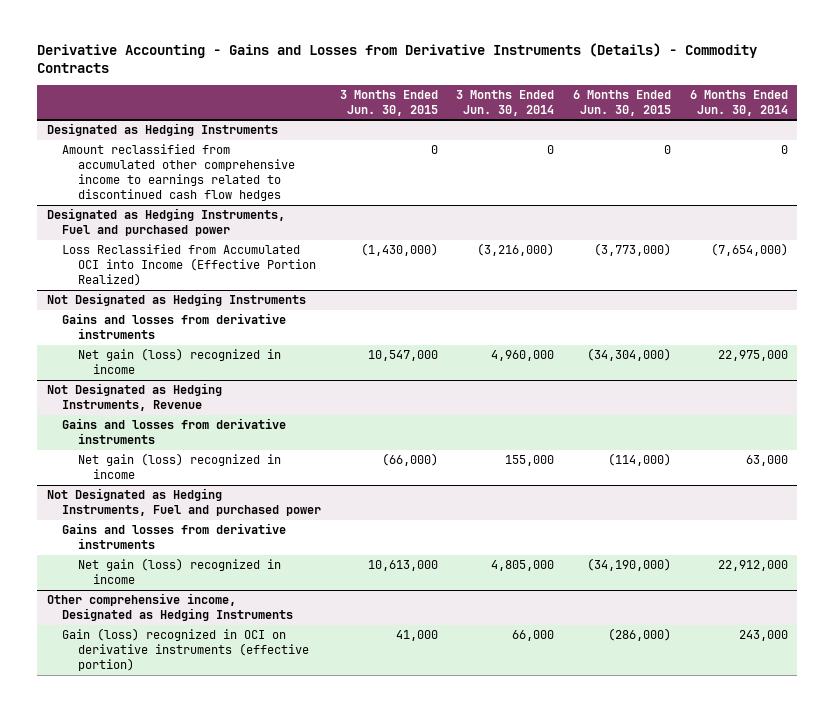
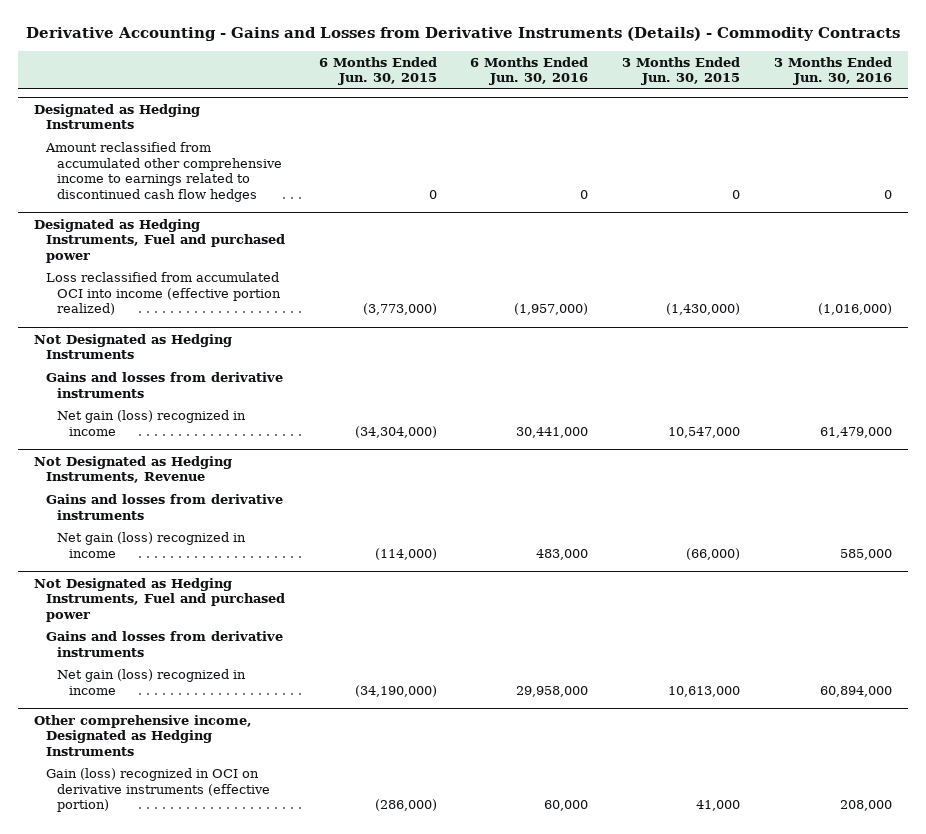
[456,89,555,116] 3 Months Ended Jun. 30, 2014 -> none
[689,89,788,116] 6 Months Ended Jun. 30, 2014 -> none
none -> [470,56,589,86] 6 Months Ended Jun. 30, 2016
none -> [773,56,892,86] 3 Months Ended Jun. 30, 2016
[62,244,316,286] Loss Reclassified from Accumulated OCI into Income (Effective Portion Realized) -> [45,272,282,316] Loss reclassified from accumulated OCI into income (effective portion realized)

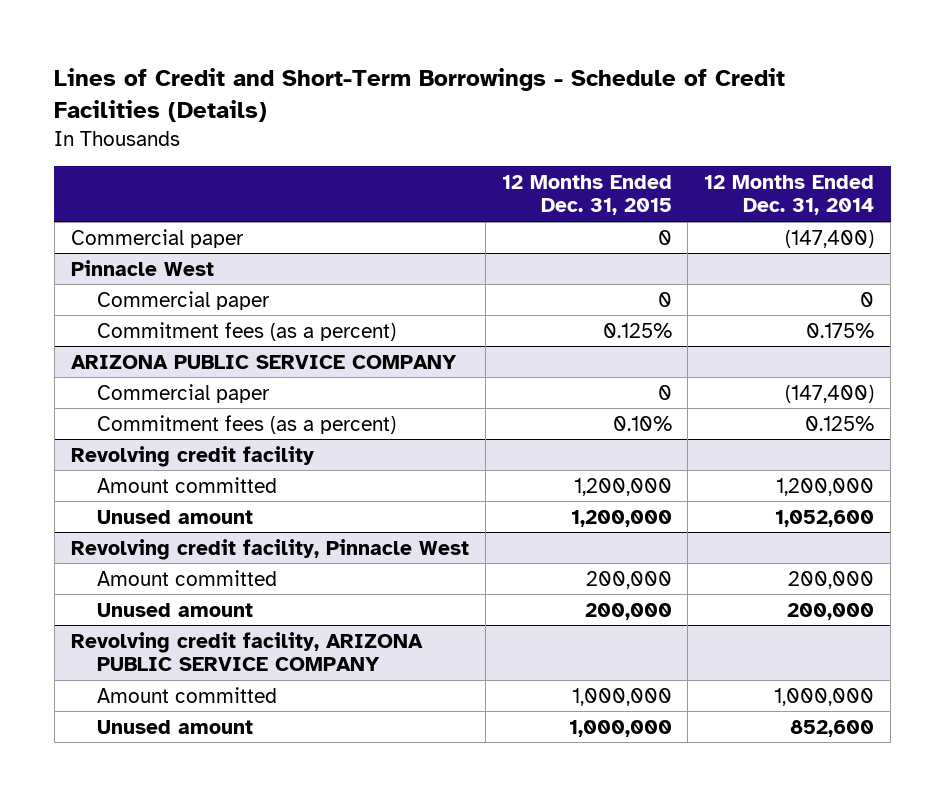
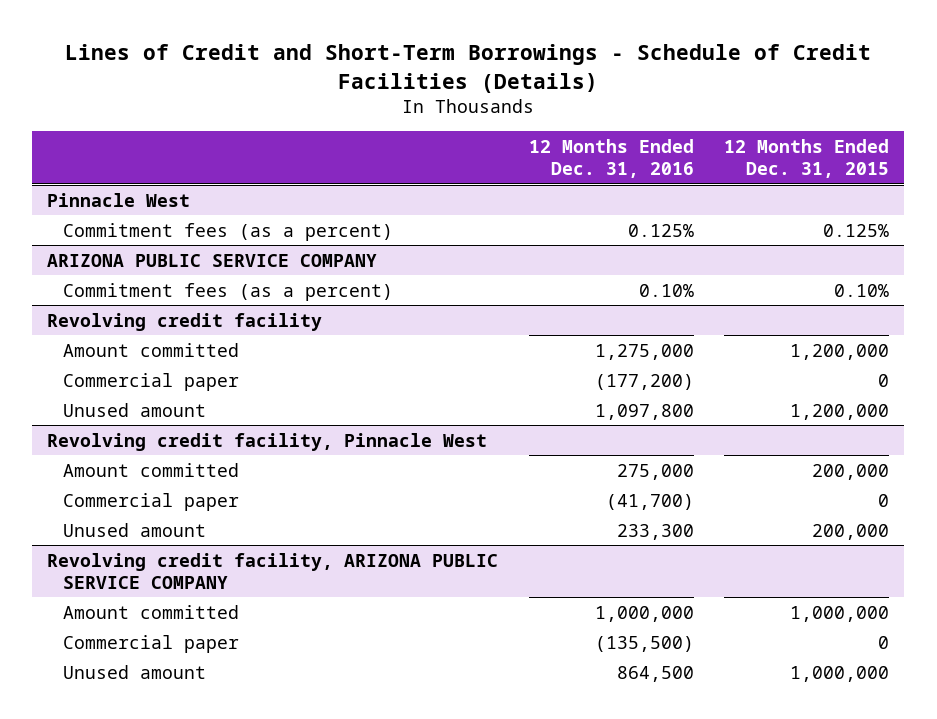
[704,174,875,216] 12 Months Ended Dec. 31, 2014 -> none
none -> [528,139,694,178] 12 Months Ended Dec. 31, 2016
[70,228,244,248] Commercial paper -> none
[96,290,270,310] Commercial paper -> none
[96,383,270,403] Commercial paper -> none
none -> [62,372,239,391] Commercial paper
none -> [62,492,239,511] Commercial paper
none -> [62,634,239,653] Commercial paper

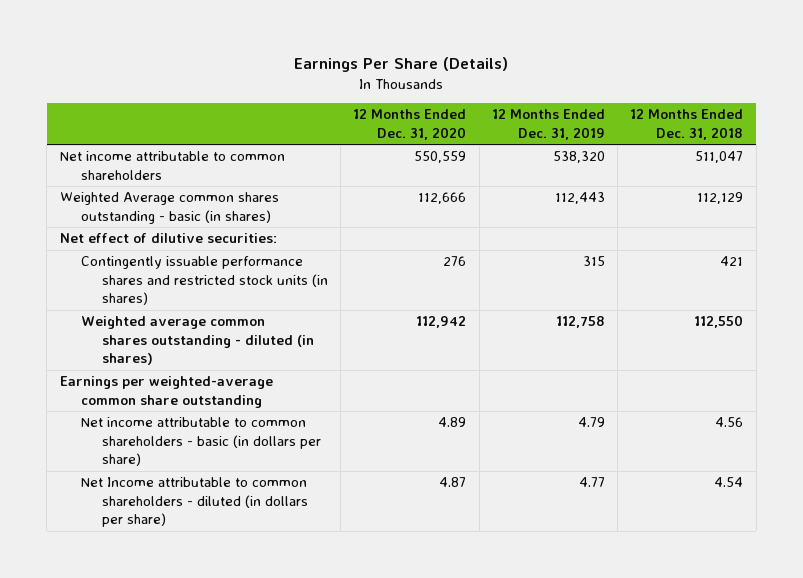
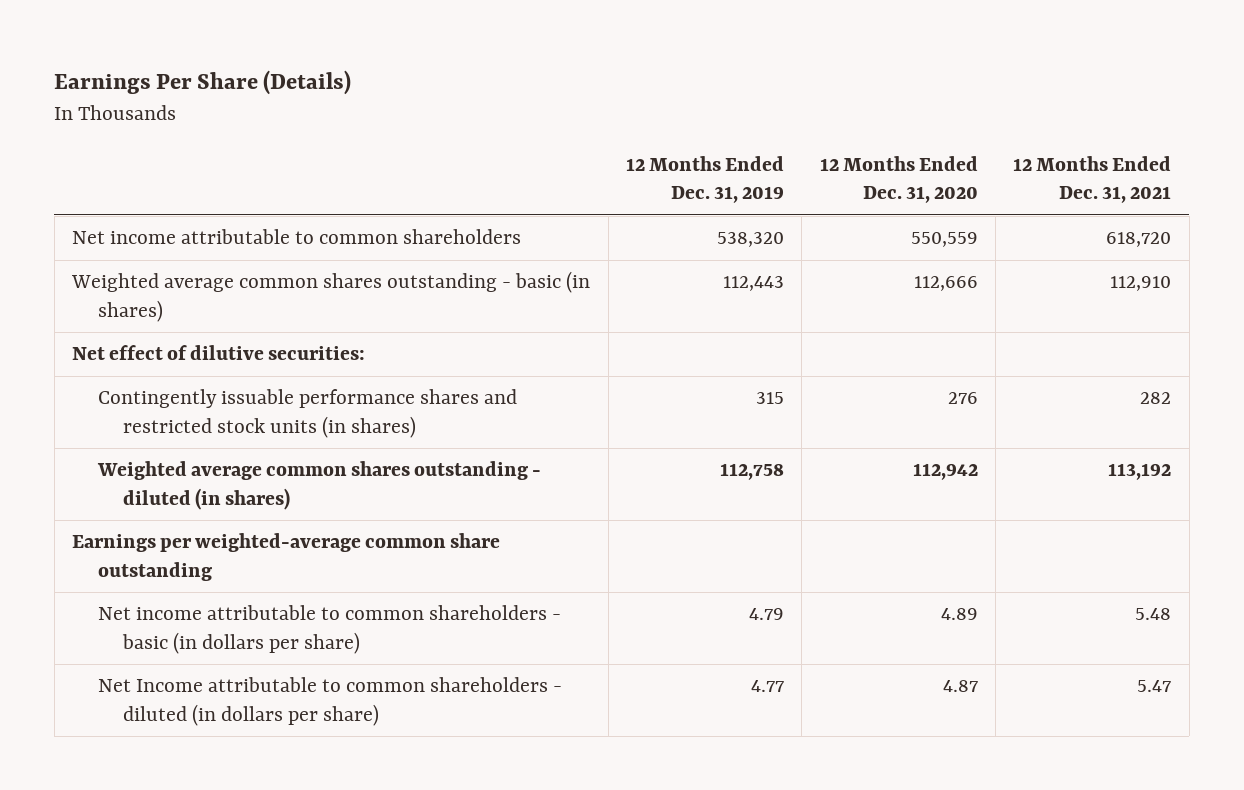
[630,109,744,140] 12 Months Ended Dec. 31, 2018 -> none
none -> [1013,155,1172,204] 12 Months Ended Dec. 31, 2021
[59,192,279,224] Weighted Average common shares outstanding - basic (in shares) -> [71,271,591,322] Weighted average common shares outstanding - basic (in shares)

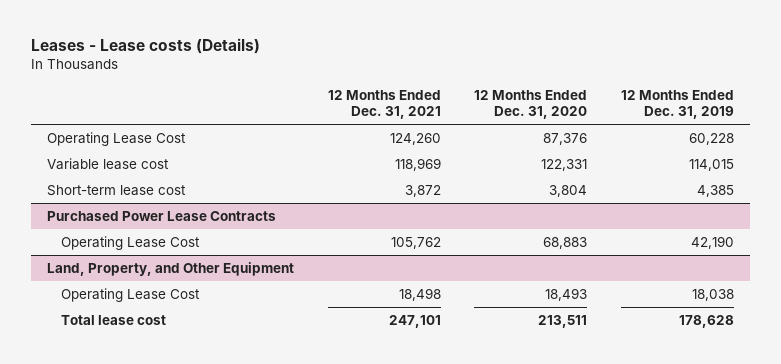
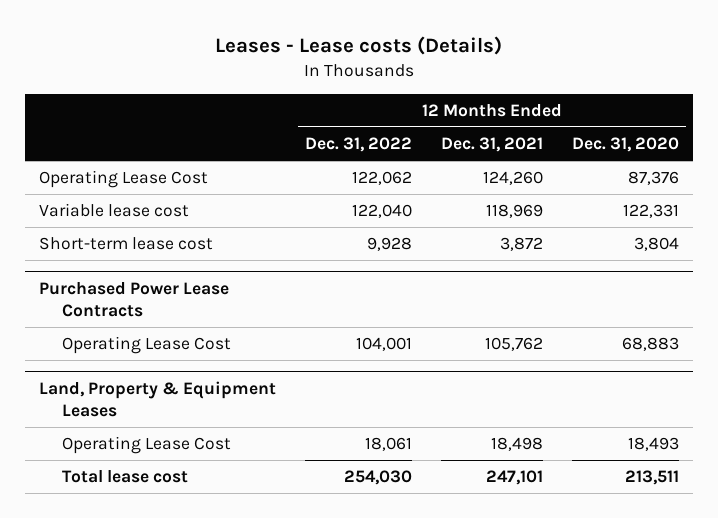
[620,90,734,119] 12 Months Ended Dec. 31, 2019 -> none
none -> [305,137,413,153] Dec. 31, 2022
[47,261,295,276] Land, Property, and Other Equipment -> [39,380,277,418] Land, Property & Equipment Leases

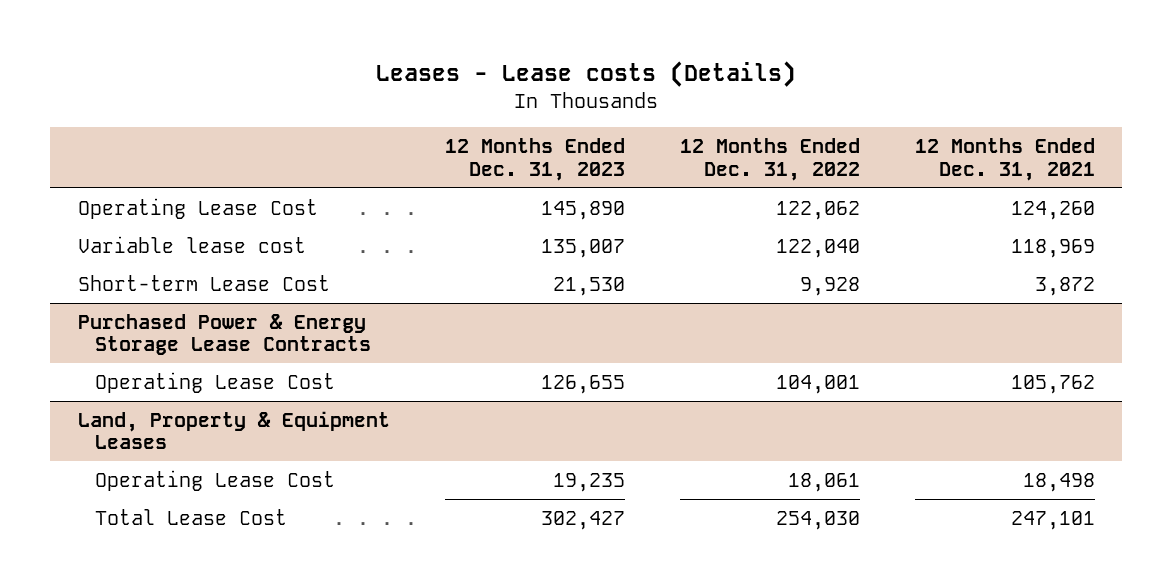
[571,137,679,153] Dec. 31, 2020 -> none
none -> [444,137,625,181] 12 Months Ended Dec. 31, 2023
[39,237,214,251] Short-term lease cost -> [77,274,330,291] Short-term Lease Cost
[39,281,230,318] Purchased Power Lease Contracts -> [77,313,372,356] Purchased Power & Energy Storage Lease Contracts
[61,470,188,484] Total lease cost -> [95,508,288,525] Total Lease Cost

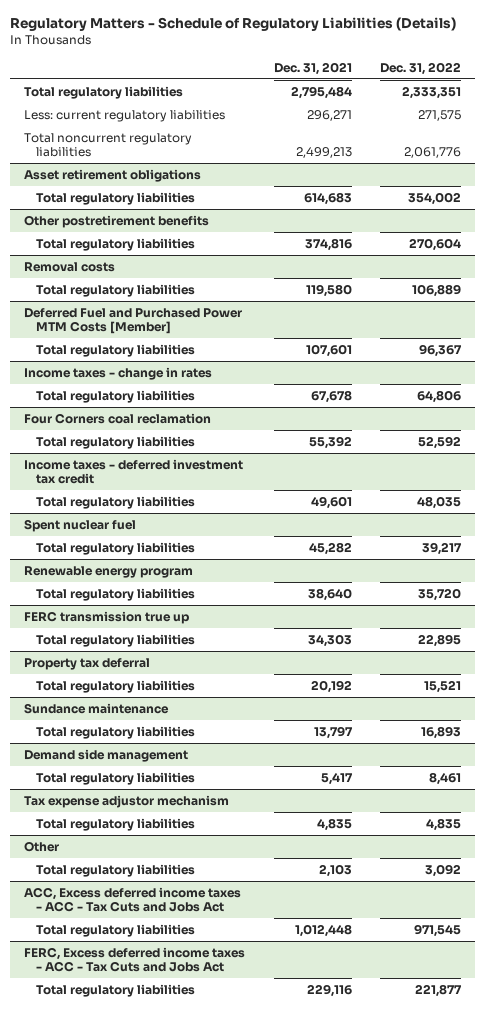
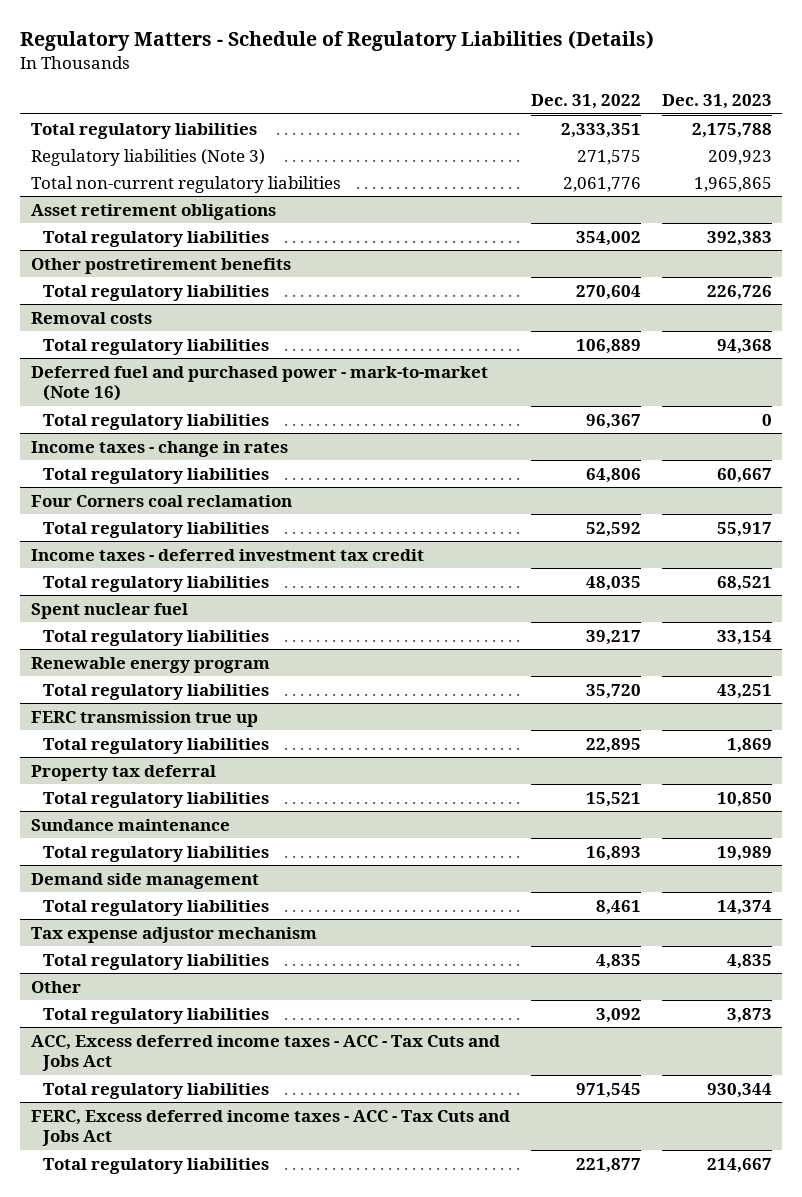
[273,61,352,75] Dec. 31, 2021 -> none
none -> [661,94,772,110] Dec. 31, 2023
[24,109,226,122] Less: current regulatory liabilities -> [30,148,265,166] Regulatory liabilities (Note 3)
[24,132,193,157] Total noncurrent regulatory liabilities -> [30,175,341,193] Total non-current regulatory liabilities
[24,307,243,334] Deferred Fuel and Purchased Power MTM Costs [Member] -> [30,365,488,402] Deferred fuel and purchased power - mark-to-market (Note 16)

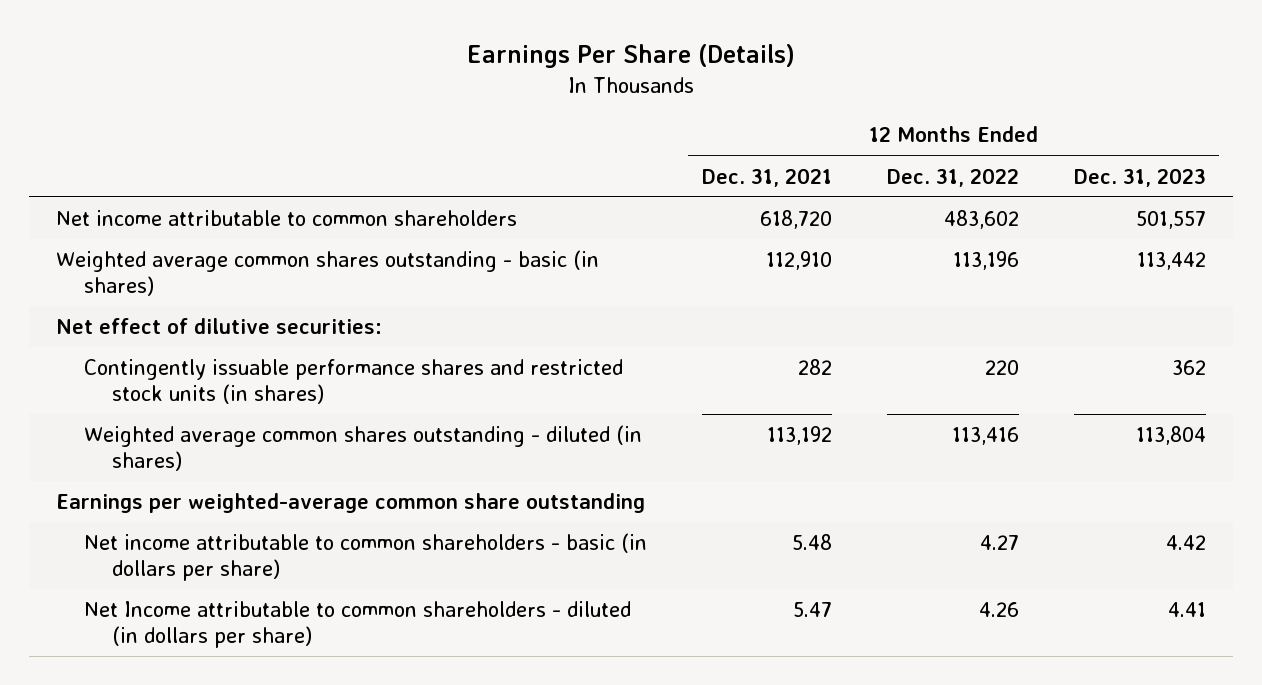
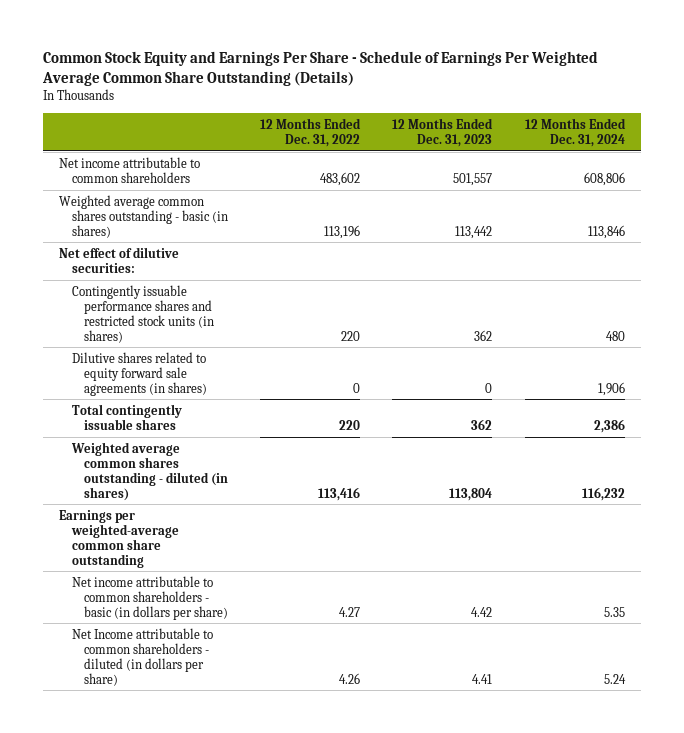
[467,44,796,69] Earnings Per Share (Details) -> [42,51,599,87] Common Stock Equity and Earnings Per Share - Schedule of Earnings Per Weighted Average Common Share Outstanding (Details)
[701,167,832,187] Dec. 31, 2021 -> none
none -> [524,117,626,147] 12 Months Ended Dec. 31, 2024
none -> [71,351,208,396] Dilutive shares related to equity forward sale agreements (in shares)
none -> [71,403,182,430] Total contingently issuable shares

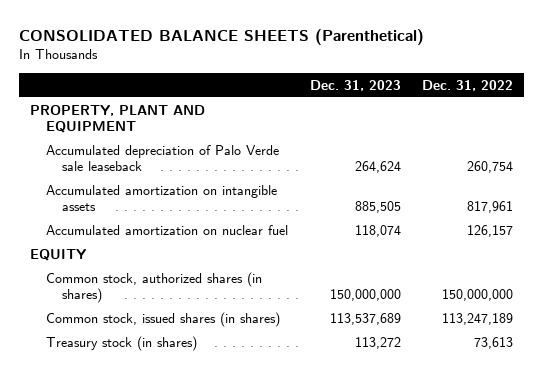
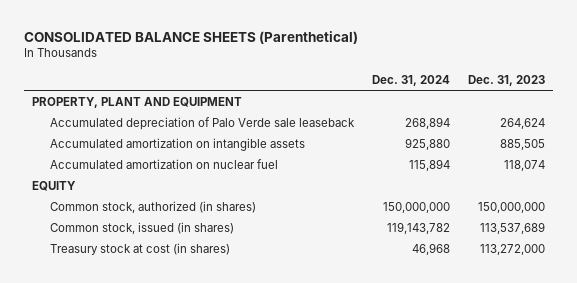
[422,79,514,91] Dec. 31, 2022 -> none
none -> [371,74,450,86] Dec. 31, 2024
[46,271,263,304] Common stock, authorized shares (in shares) -> [49,200,256,213] Common stock, authorized (in shares)
[46,311,281,327] Common stock, issued shares (in shares) -> [49,221,234,234] Common stock, issued (in shares)
[46,335,198,351] Treasury stock (in shares) -> [49,242,230,255] Treasury stock at cost (in shares)
[354,336,401,349] 113,272 -> [479,243,545,255] 113,272,000

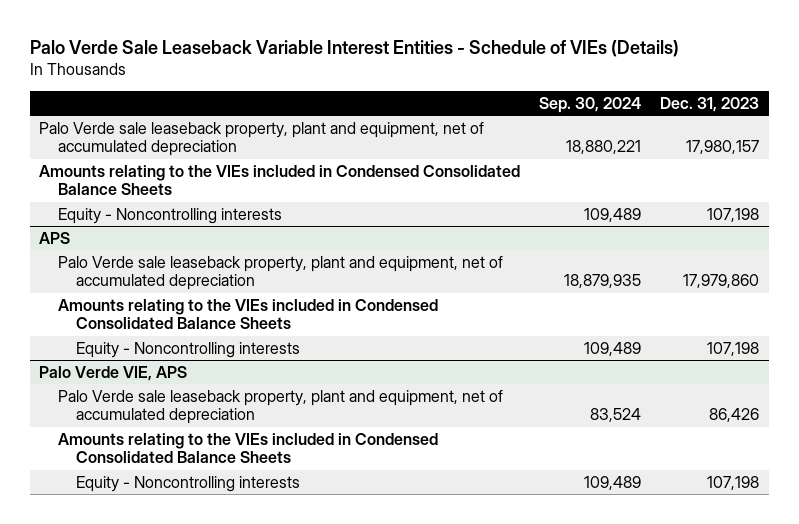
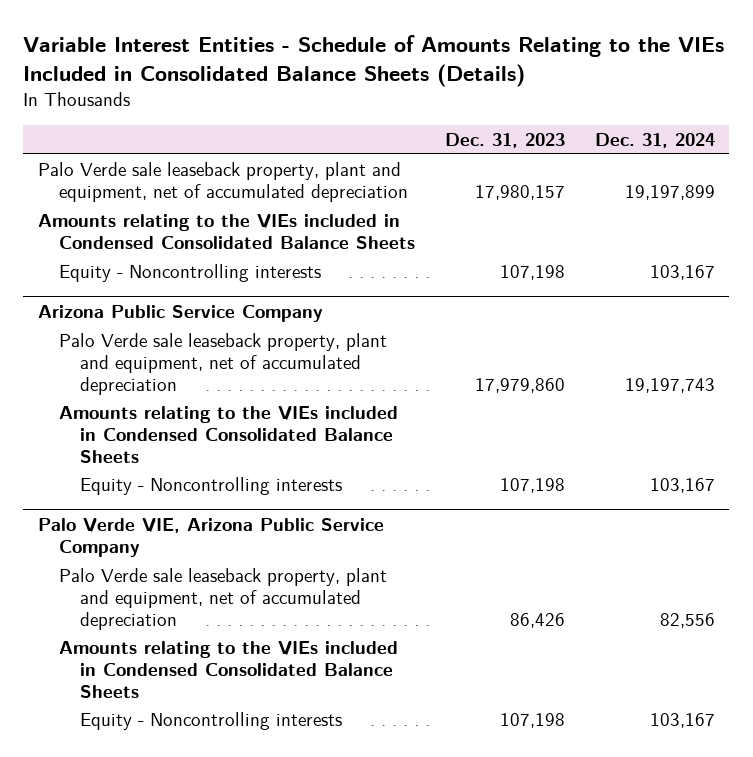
[29,40,679,58] Palo Verde Sale Leaseback Variable Interest Entities - Schedule of VIEs (Details) -> [23,35,725,88] Variable Interest Entities - Schedule of Amounts Relating to the VIEs Included in Consolidated Balance Sheets (Details)
[539,97,642,114] Sep. 30, 2024 -> none
none -> [594,133,715,149] Dec. 31, 2024
[39,231,71,244] APS -> [38,304,324,322] Arizona Public Service Company
[39,365,188,381] Palo Verde VIE, APS -> none
none -> [38,517,385,557] Palo Verde VIE, Arizona Public Service Company

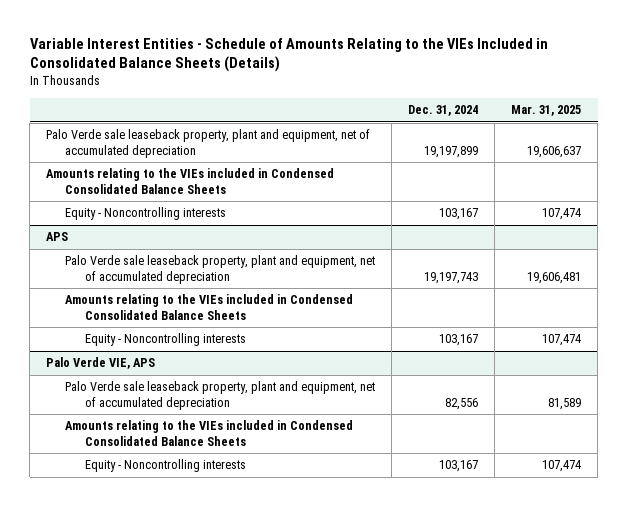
[444,133,565,149] Dec. 31, 2023 -> none
none -> [511,105,582,117] Mar. 31, 2025
[38,304,324,322] Arizona Public Service Company -> [46,232,69,242] APS
[38,517,385,557] Palo Verde VIE, Arizona Public Service Company -> none
none -> [46,357,156,370] Palo Verde VIE, APS

